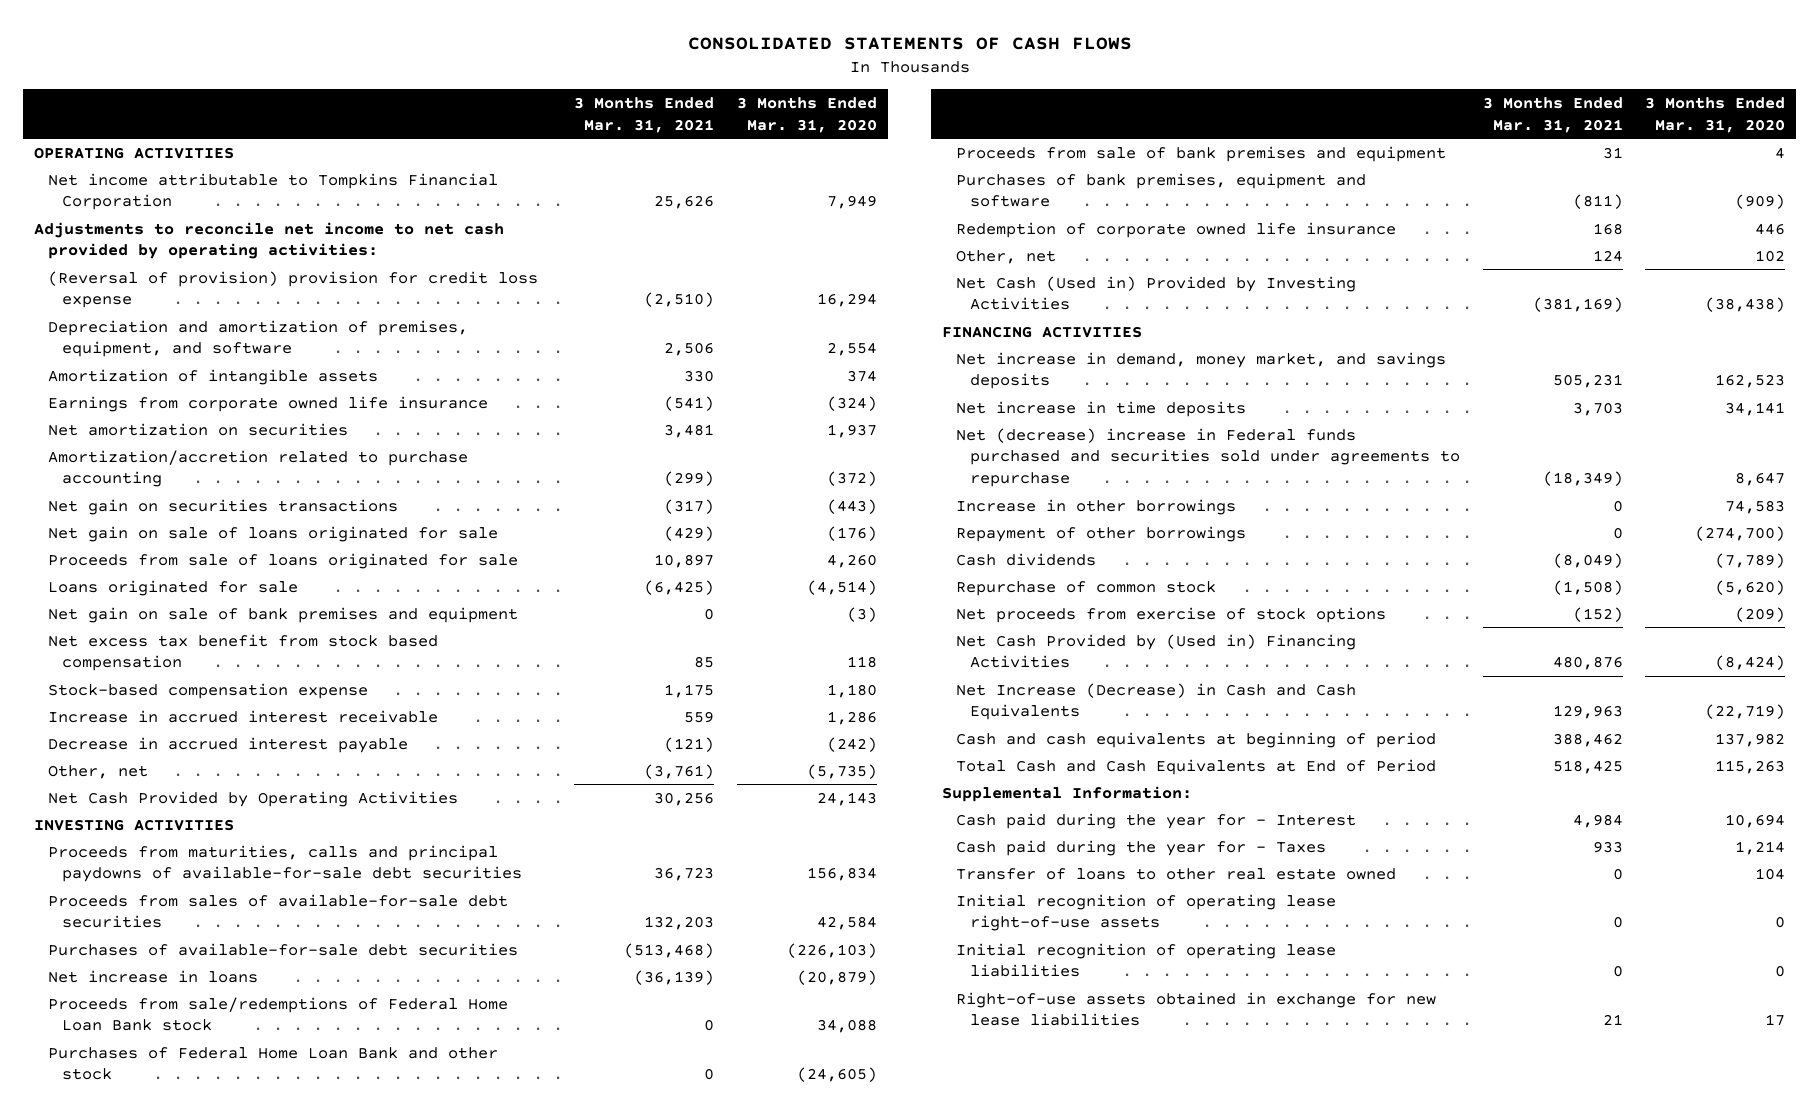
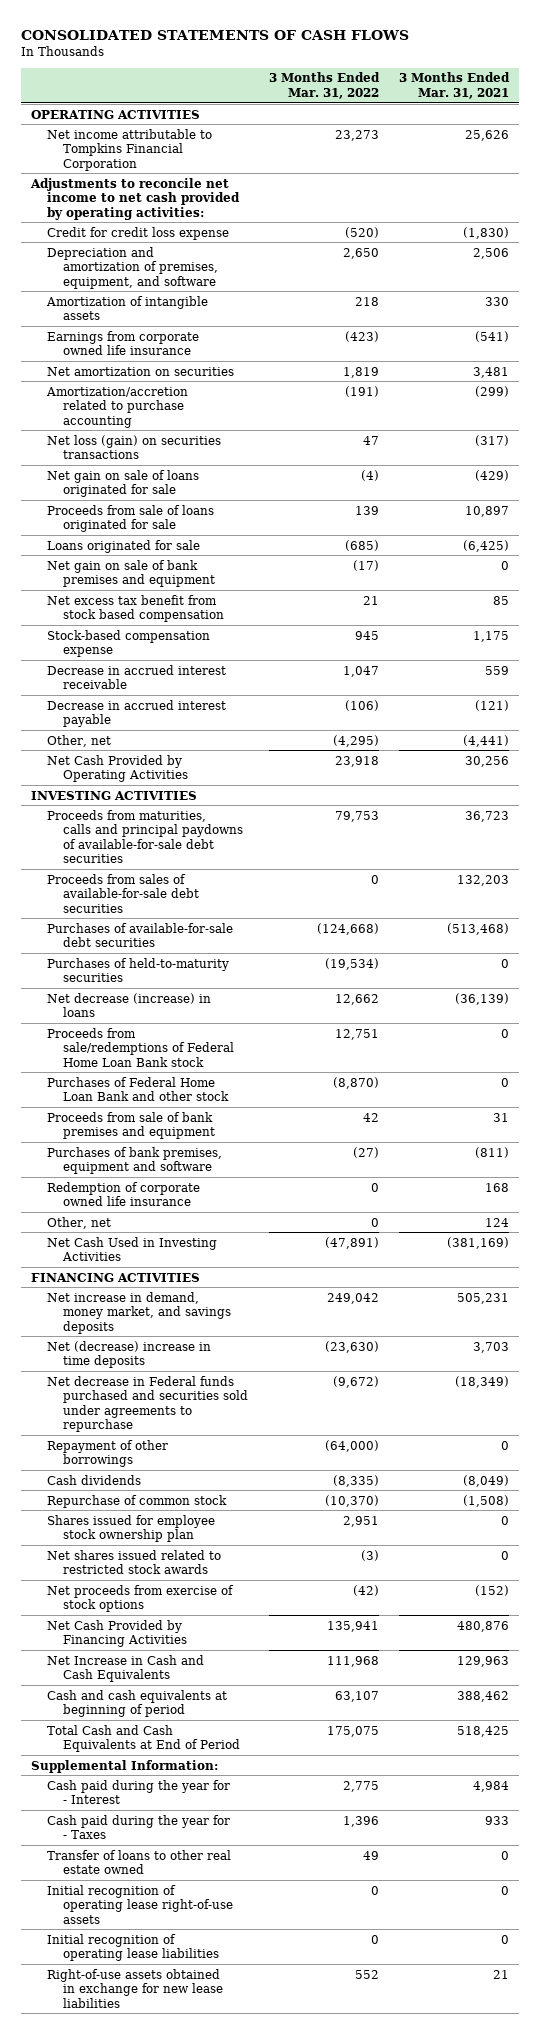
[736,96,877,133] 3 Months Ended Mar. 31, 2020 -> none
none -> [268,72,380,99] 3 Months Ended Mar. 31, 2022
[47,270,538,309] (Reversal of provision) provision for credit loss expense -> [47,226,230,240] Credit for credit loss expense
[644,292,715,308] (2,510) -> [463,226,510,239] (1,830)
[47,498,398,515] Net gain on securities transactions -> [47,434,222,460] Net loss (gain) on securities transactions
[47,709,438,723] Increase in accrued interest receivable -> [47,664,227,690] Decrease in accrued interest receivable
[644,763,715,779] (3,761) -> [463,734,510,747] (4,441)
none -> [47,957,230,983] Purchases of held-to-maturity securities
[47,969,258,983] Net increase in loans -> [47,992,212,1018] Net decrease (increase) in loans
[956,275,1357,311] Net Cash (Used in) Provided by Investing Activities -> [47,1236,218,1262] Net Cash Used in Investing Activities
[956,498,1237,515] Increase in other borrowings -> none
[956,400,1247,417] Net increase in time deposits -> [47,1340,212,1369] Net (decrease) increase in time deposits
[956,427,1461,488] Net (decrease) increase in Federal funds purchased and securities sold under agreements to repurchase -> [47,1375,249,1433] Net decrease in Federal funds purchased and securities sold under agreements to repurchase
none -> [47,1514,216,1543] Shares issued for employee stock ownership plan
none -> [47,1549,222,1575] Net shares issued related to restricted stock awards
[956,633,1357,669] Net Cash Provided by (Used in) Financing Activities -> [47,1619,188,1648] Net Cash Provided by Financing Activities
[956,682,1357,721] Net Increase (Decrease) in Cash and Cash Equivalents -> [47,1654,205,1683] Net Increase in Cash and Cash Equivalents

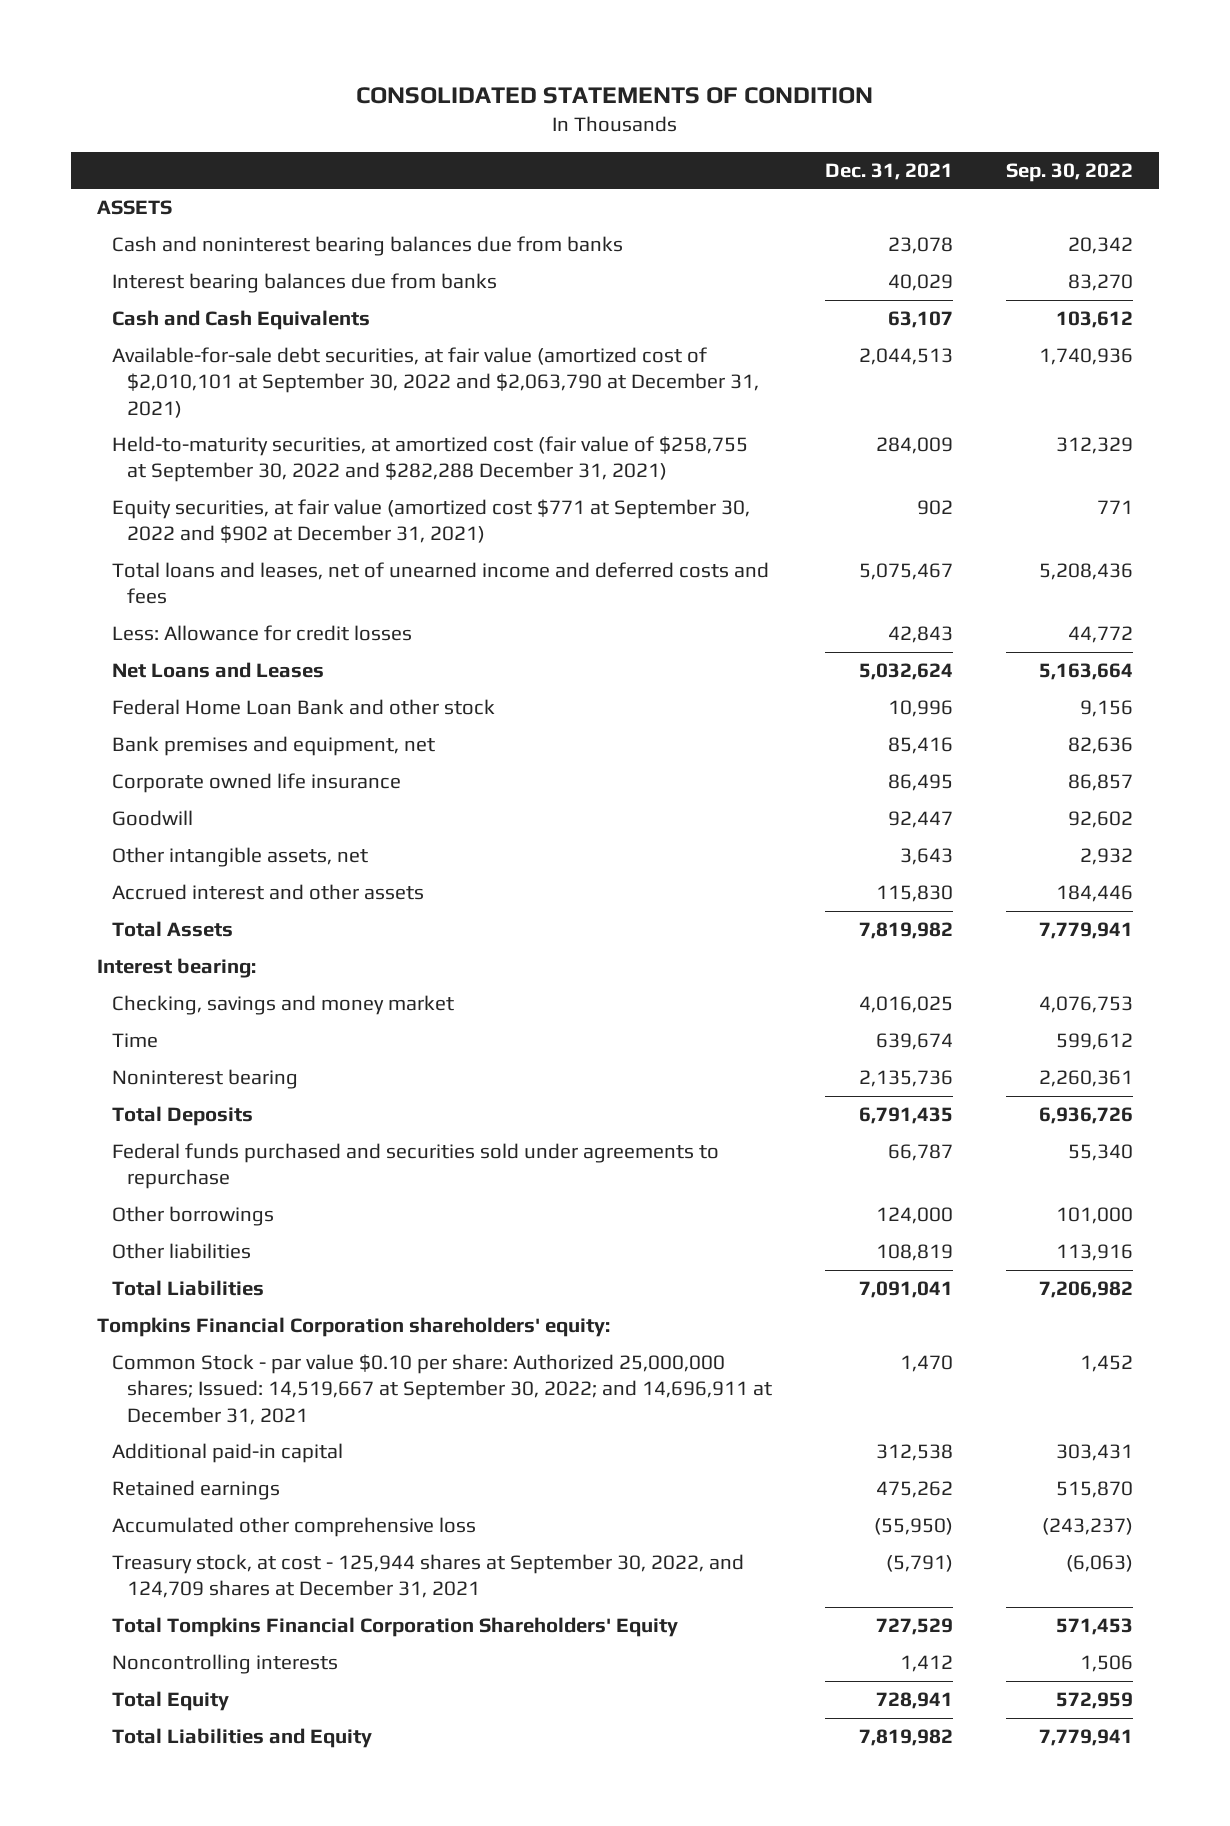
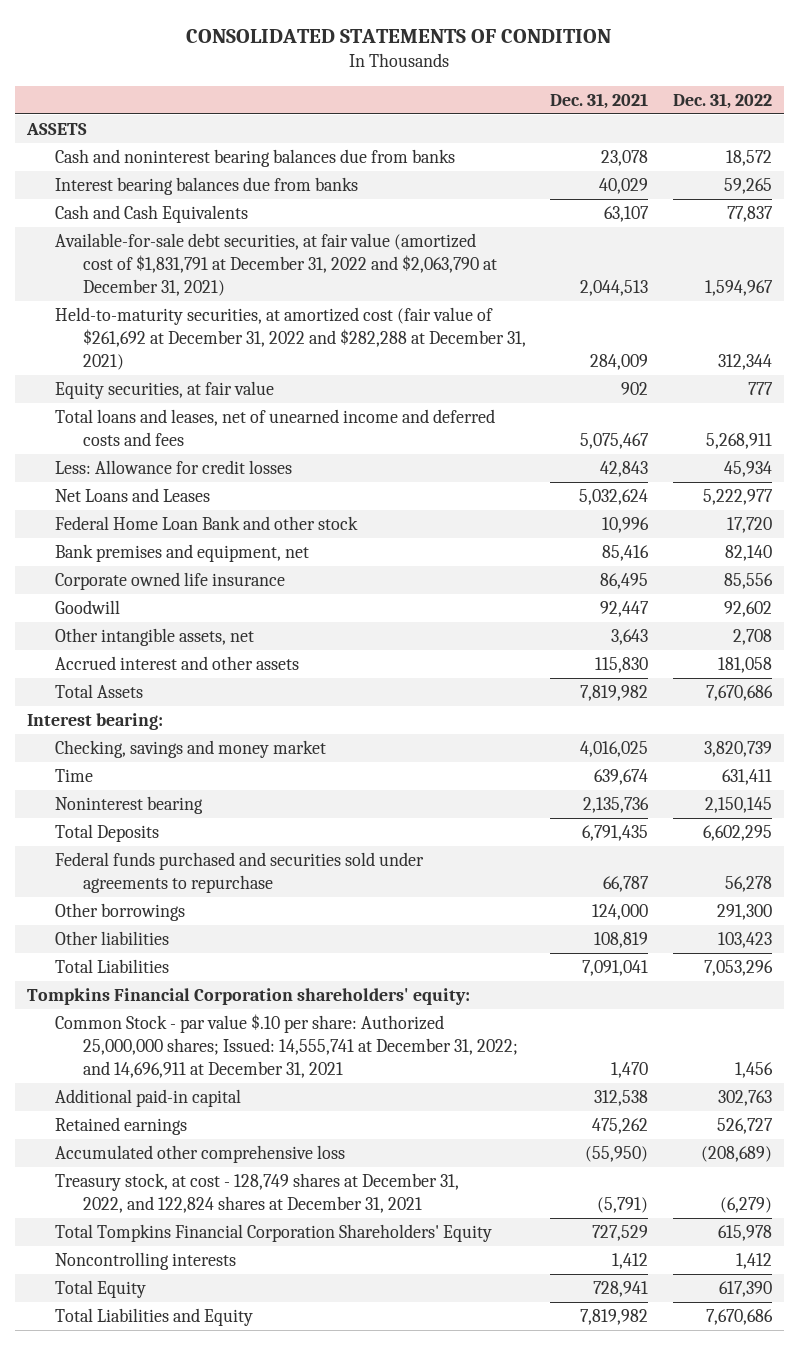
[1005,162,1133,182] Sep. 30, 2022 -> none
none -> [672,92,772,109] Dec. 31, 2022
[112,347,760,418] Available-for-sale debt securities, at fair value (amortized cost of $2,010,101 at September 30, 2022 and $2,063,790 at December 31, 2021) -> [54,233,497,297] Available-for-sale debt securities, at fair value (amortized cost of $1,831,791 at December 31, 2022 and $2,063,790 at December 31, 2021)
[112,436,749,483] Held-to-maturity securities, at amortized cost (fair value of $258,755 at September 30, 2022 and $282,288 December 31, 2021) -> [54,307,526,371] Held-to-maturity securities, at amortized cost (fair value of $261,692 at December 31, 2022 and $282,288 at December 31, 2021)
[112,499,751,544] Equity securities, at fair value (amortized cost $771 at September 30, 2022 and $902 at December 31, 2021) -> [54,381,274,400] Equity securities, at fair value
[112,1354,773,1425] Common Stock - par value $0.10 per share: Authorized 25,000,000 shares; Issued: 14,519,667 at September 30, 2022; and 14,696,911 at December 31, 2021 -> [54,1014,518,1079] Common Stock - par value $.10 per share: Authorized 25,000,000 shares; Issued: 14,555,741 at December 31, 2022; and 14,696,911 at December 31, 2021
[112,1554,745,1599] Treasury stock, at cost - 125,944 shares at September 30, 2022, and 124,709 shares at December 31, 2021 -> [54,1173,459,1214] Treasury stock, at cost - 128,749 shares at December 31, 2022, and 122,824 shares at December 31, 2021

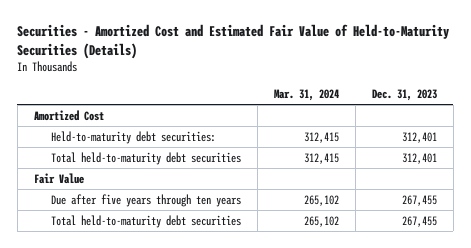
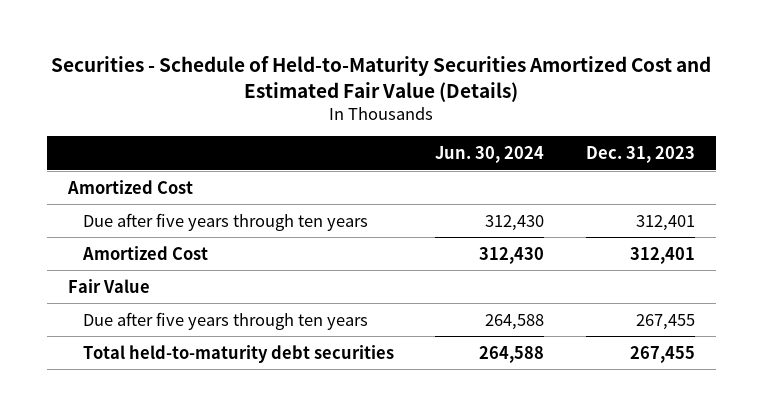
[17,24,450,60] Securities - Amortized Cost and Estimated Fair Value of Held-to-Maturity Securities (Details) -> [51,56,712,102] Securities - Schedule of Held-to-Maturity Securities Amortized Cost and Estimated Fair Value (Details)
[274,89,340,102] Mar. 31, 2024 -> none
none -> [435,145,545,163] Jun. 30, 2024
[51,130,217,144] Held-to-maturity debt securities: -> [82,212,368,231] Due after five years through ten years
[51,151,242,165] Total held-to-maturity debt securities -> [81,245,208,260] Amortized Cost

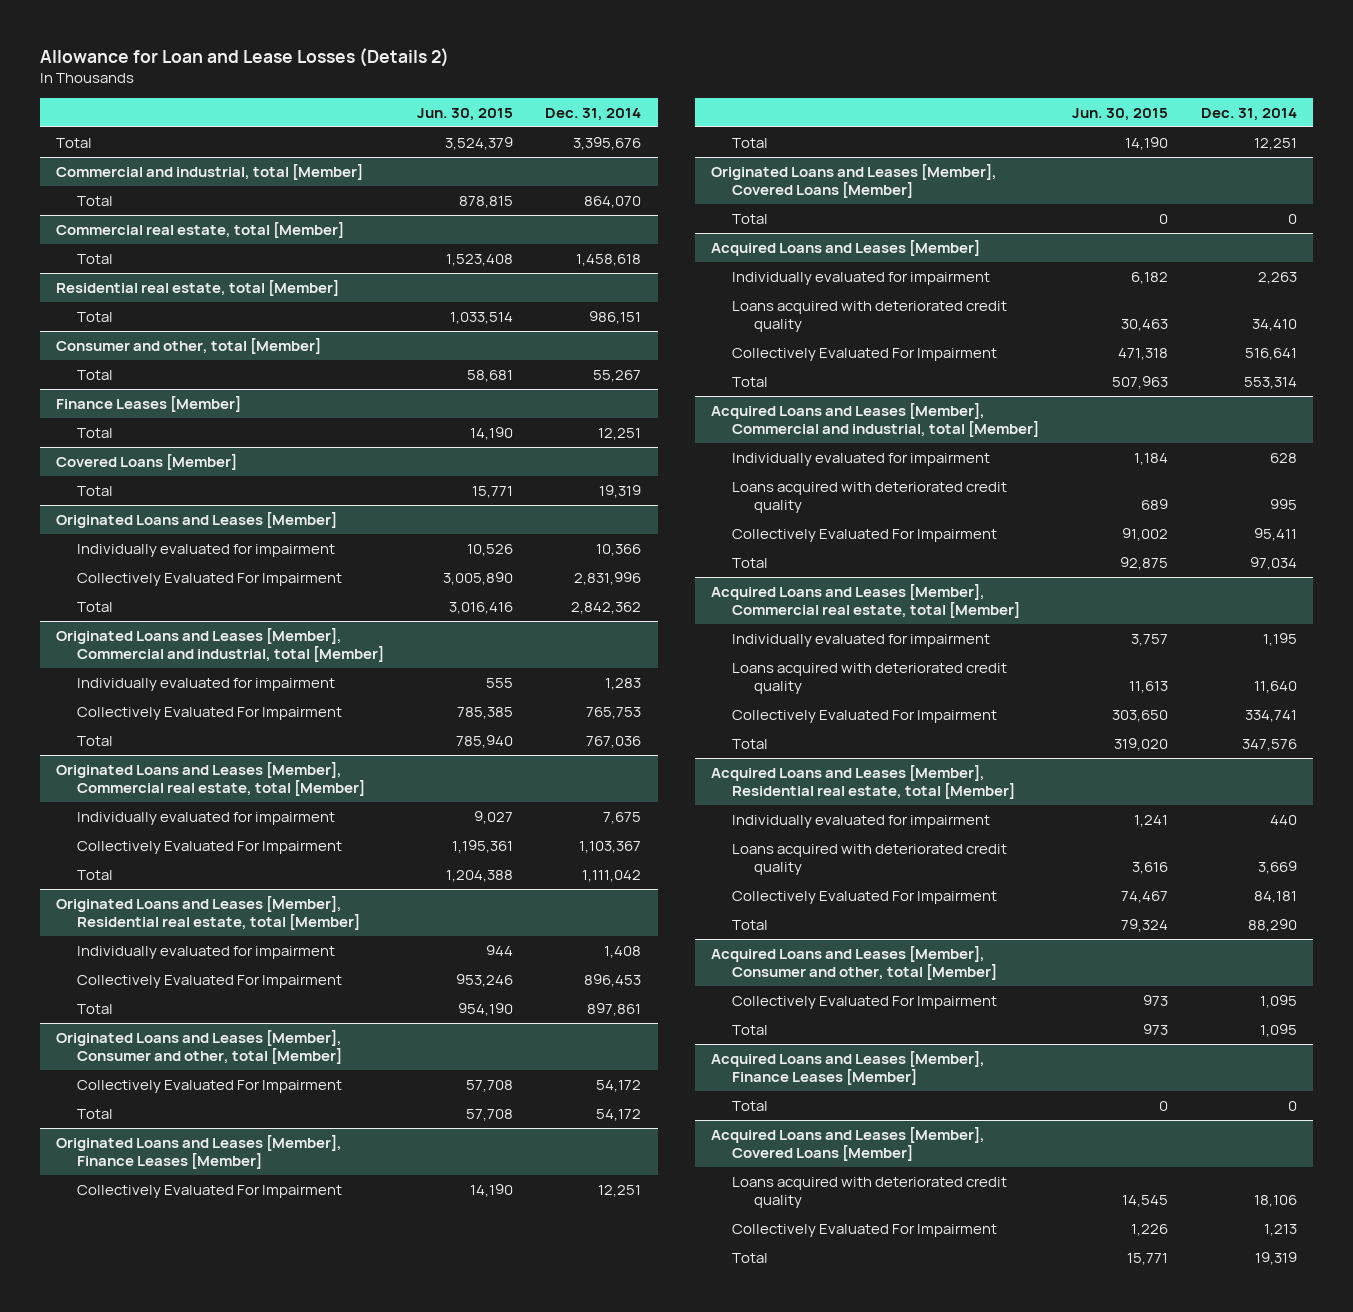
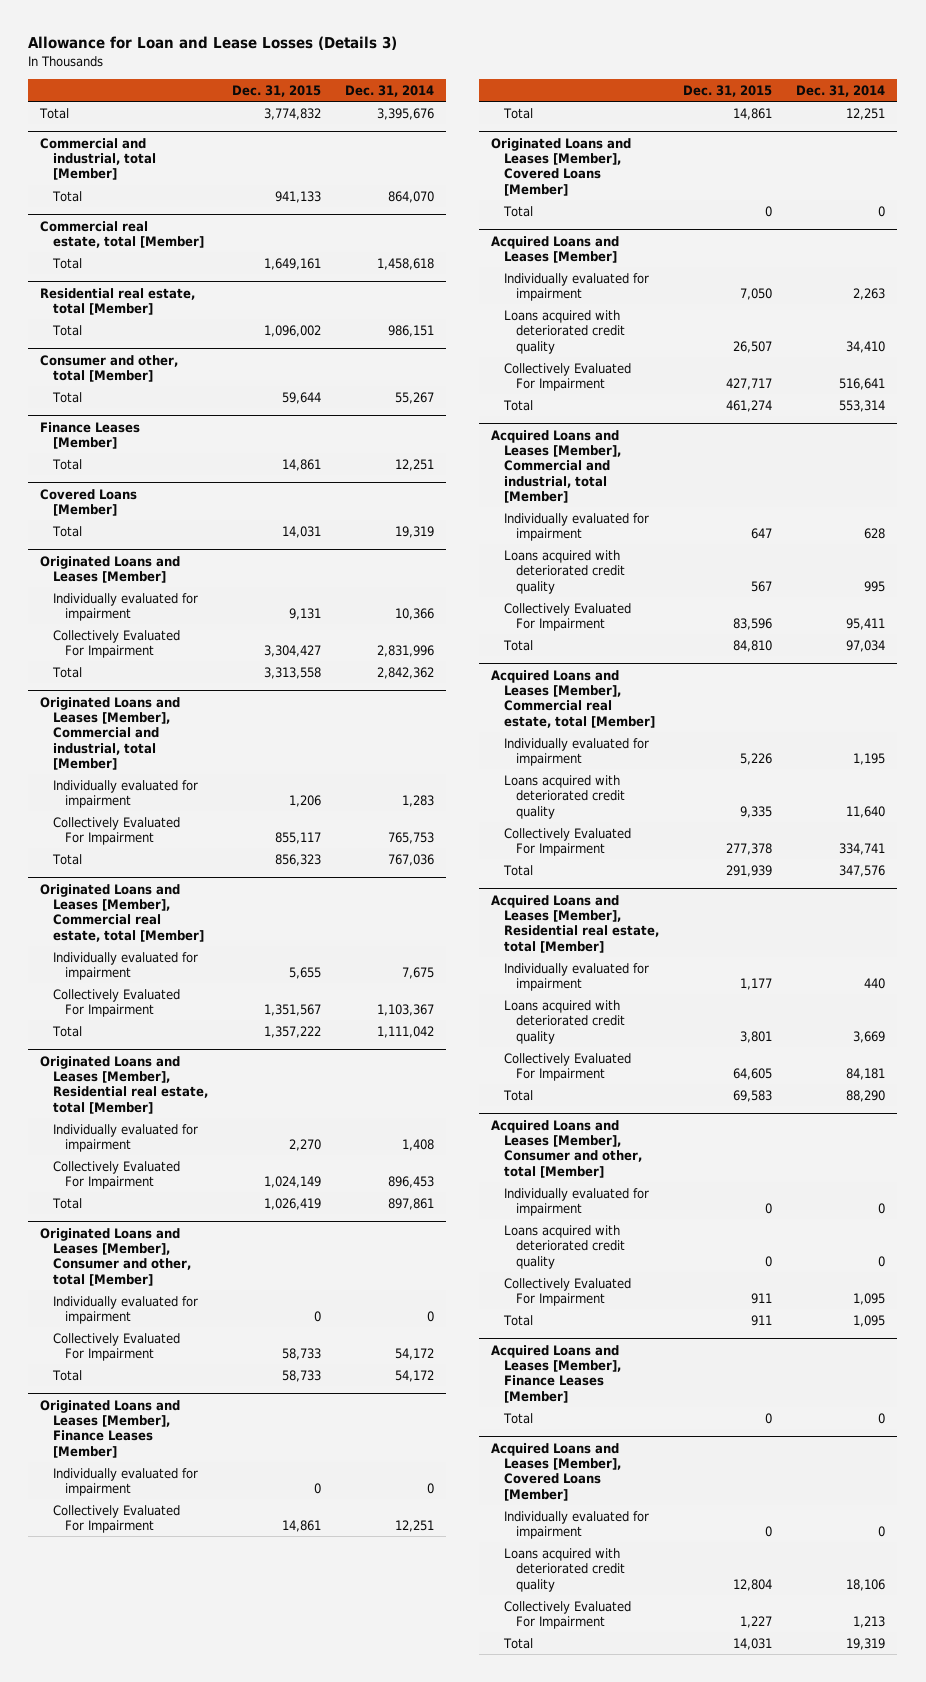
[39,48,449,68] Allowance for Loan and Lease Losses (Details 2) -> [28,36,398,51] Allowance for Loan and Lease Losses (Details 3)
[416,108,513,122] Jun. 30, 2015 -> none
none -> [231,84,321,97] Dec. 31, 2015
none -> [52,1295,198,1325] Individually evaluated for impairment
none -> [52,1467,198,1497] Individually evaluated for impairment
none -> [503,1187,649,1217] Individually evaluated for impairment
none -> [503,1224,625,1269] Loans acquired with deteriorated credit quality
none -> [503,1510,649,1540] Individually evaluated for impairment

